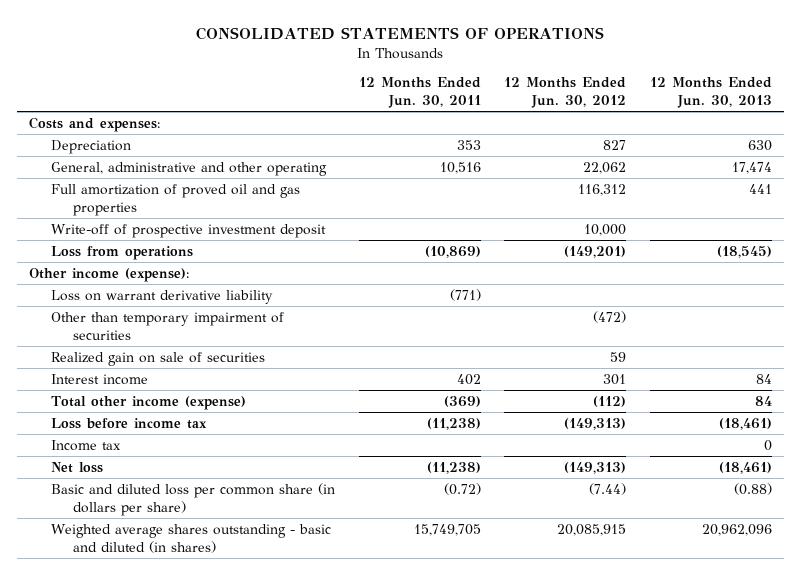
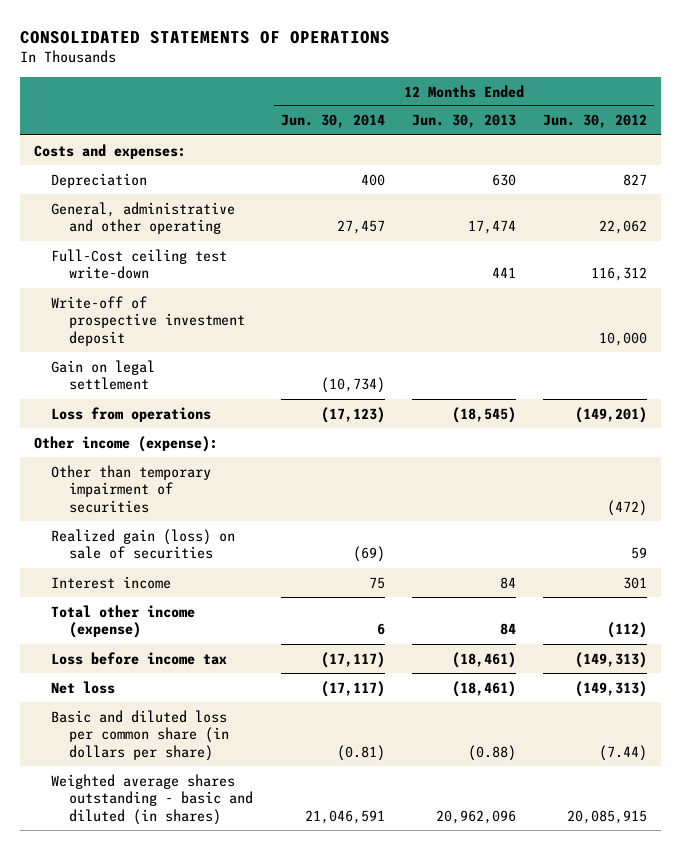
[358,77,481,109] 12 Months Ended Jun. 30, 2011 -> none
none -> [280,114,385,129] Jun. 30, 2014
[51,183,301,216] Full amortization of proved oil and gas properties -> [51,248,228,280] Full-Cost ceiling test write-down
none -> [51,359,156,391] Gain on legal settlement
[51,289,274,304] Loss on warrant derivative liability -> none
[51,351,266,366] Realized gain on sale of securities -> [51,528,236,560] Realized gain (loss) on sale of securities
[51,439,122,451] Income tax -> none

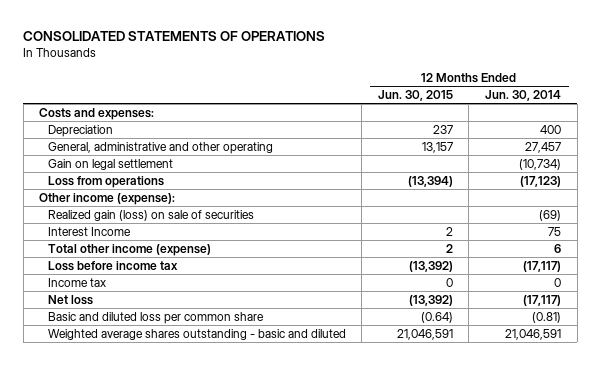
[411,114,516,129] Jun. 30, 2013 -> none
[543,114,648,129] Jun. 30, 2012 -> none
none -> [377,89,453,101] Jun. 30, 2015
[51,248,228,280] Full-Cost ceiling test write-down -> none
[51,295,246,347] Write-off of prospective investment deposit -> none
[51,464,212,514] Other than temporary impairment of securities -> none
[51,575,172,589] Interest income -> [47,226,131,236] Interest Income
none -> [47,277,106,287] Income tax
[51,709,230,762] Basic and diluted loss per common share (in dollars per share) -> [47,311,264,324] Basic and diluted loss per common share
[51,773,254,826] Weighted average shares outstanding - basic and diluted (in shares) -> [47,328,346,340] Weighted average shares outstanding - basic and diluted

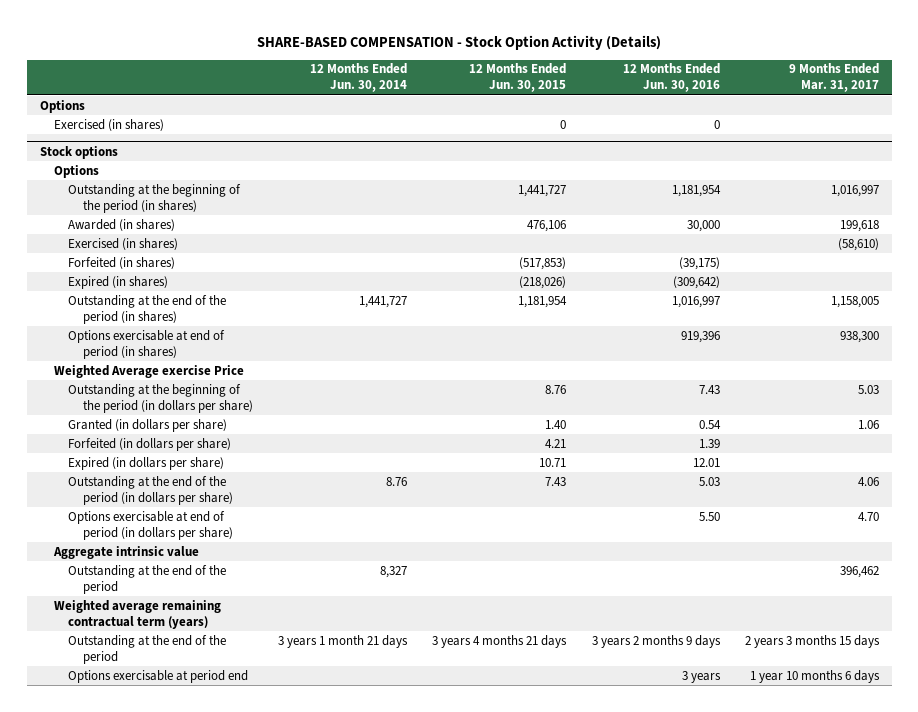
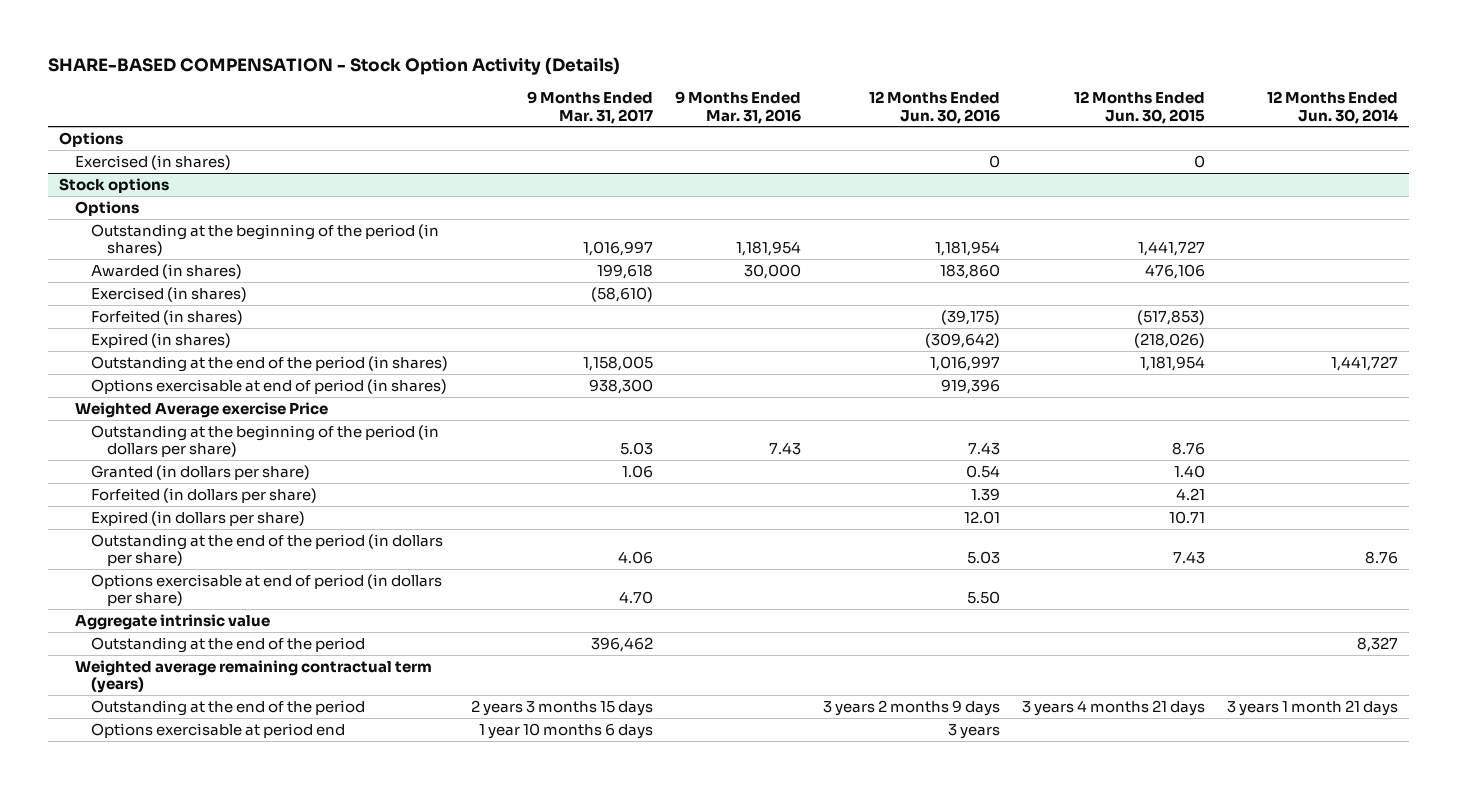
none -> [674,91,801,124] 9 Months Ended Mar. 31, 2016
[686,219,720,232] 30,000 -> [939,263,1000,279] 183,860

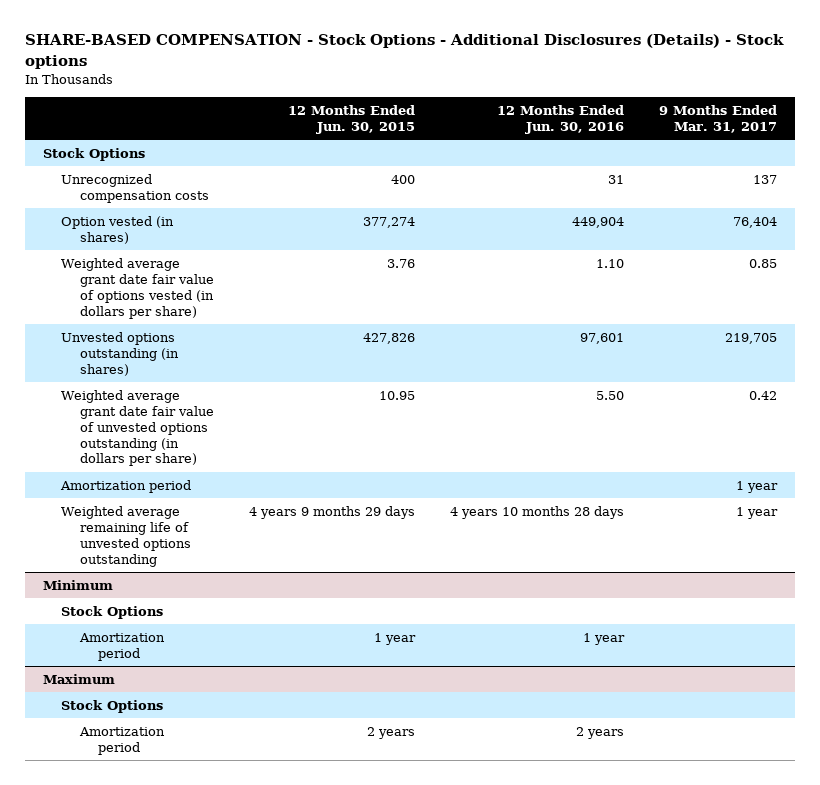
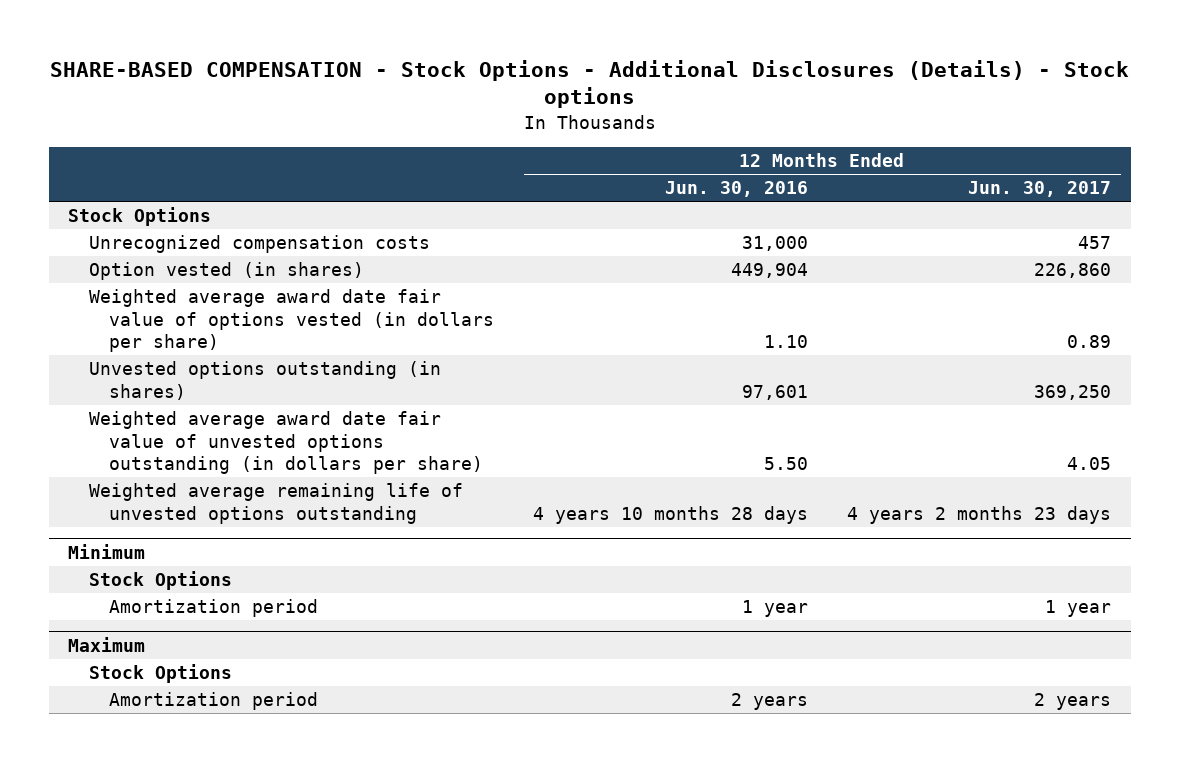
[287,104,415,134] 12 Months Ended Jun. 30, 2015 -> none
[659,104,778,133] 9 Months Ended Mar. 31, 2017 -> none
none -> [968,181,1112,198] Jun. 30, 2017
[608,174,625,184] 31 -> [742,236,809,252] 31,000
[61,257,214,319] Weighted average grant date fair value of options vested (in dollars per share) -> [88,289,495,353] Weighted average award date fair value of options vested (in dollars per share)
[60,479,192,493] Amortization period -> none
[61,389,214,467] Weighted average grant date fair value of unvested options outstanding (in dollars per share) -> [88,411,484,475] Weighted average award date fair value of unvested options outstanding (in dollars per share)

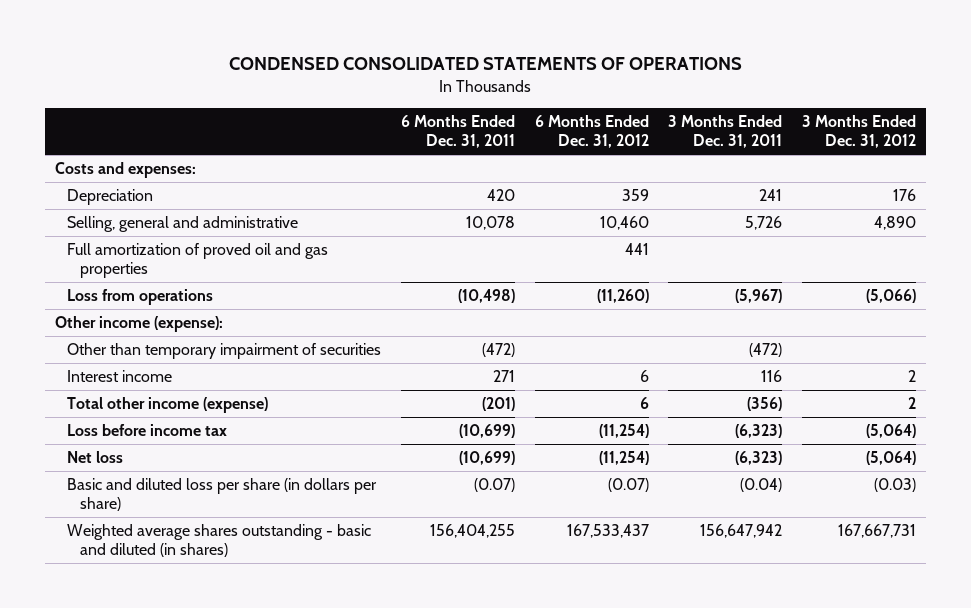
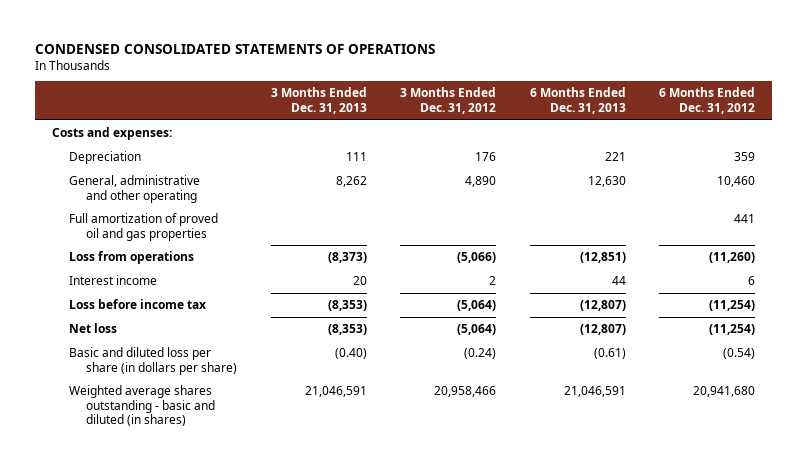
[401,115,516,149] 6 Months Ended Dec. 31, 2011 -> none
[668,115,783,149] 3 Months Ended Dec. 31, 2011 -> none
none -> [270,87,367,115] 3 Months Ended Dec. 31, 2013
none -> [529,87,626,115] 6 Months Ended Dec. 31, 2013
[67,216,299,233] Selling, general and administrative -> [69,175,201,203] General, administrative and other operating
[54,316,223,333] Other income (expense): -> none
[67,343,382,360] Other than temporary impairment of securities -> none
[67,397,269,414] Total other income (expense) -> none
[607,478,649,493] (0.07) -> [723,348,756,360] (0.54)
[873,478,916,493] (0.03) -> [464,348,497,360] (0.24)
[566,524,649,539] 167,533,437 -> [693,386,756,398] 20,941,680
[837,524,916,539] 167,667,731 -> [434,386,497,398] 20,958,466

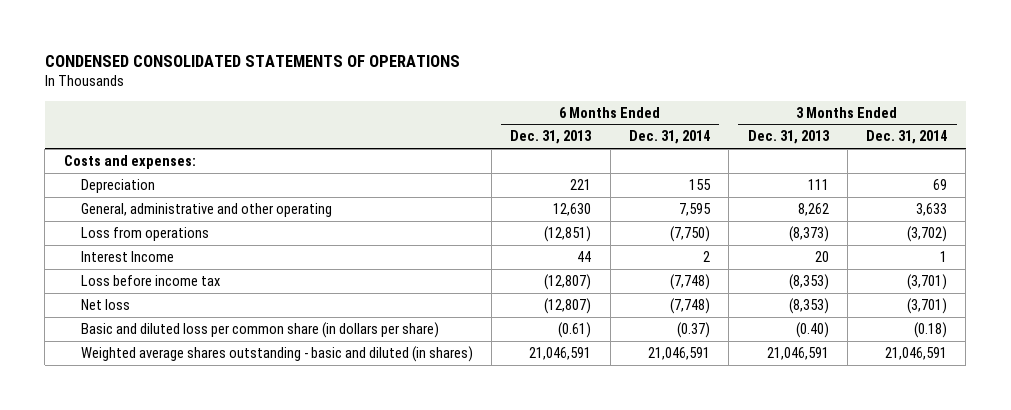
[400,87,497,115] 3 Months Ended Dec. 31, 2012 -> none
[659,87,756,115] 6 Months Ended Dec. 31, 2012 -> none
none -> [628,130,710,145] Dec. 31, 2014
none -> [866,130,948,145] Dec. 31, 2014
[69,213,219,241] Full amortization of proved oil and gas properties -> none
[69,275,158,286] Interest income -> [80,250,174,262] Interest Income
[69,347,238,375] Basic and diluted loss per share (in dollars per share) -> [80,321,439,338] Basic and diluted loss per common share (in dollars per share)

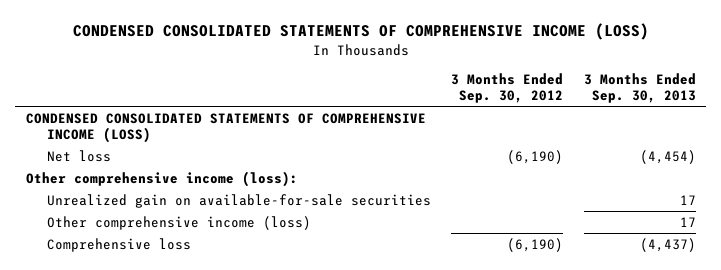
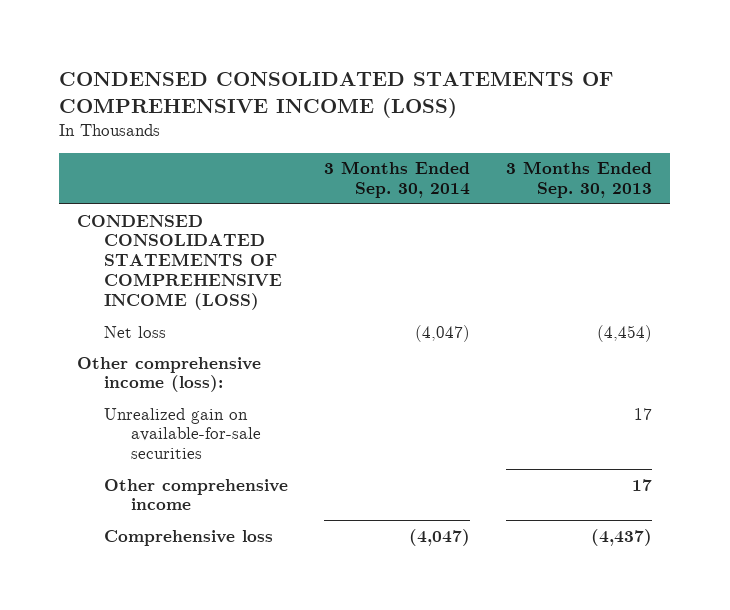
[451,73,564,103] 3 Months Ended Sep. 30, 2012 -> none
none -> [324,161,471,199] 3 Months Ended Sep. 30, 2014
[46,215,311,230] Other comprehensive income (loss) -> [104,478,289,511] Other comprehensive income

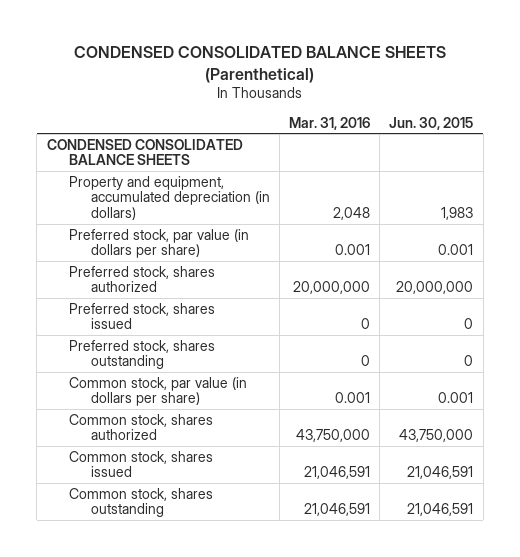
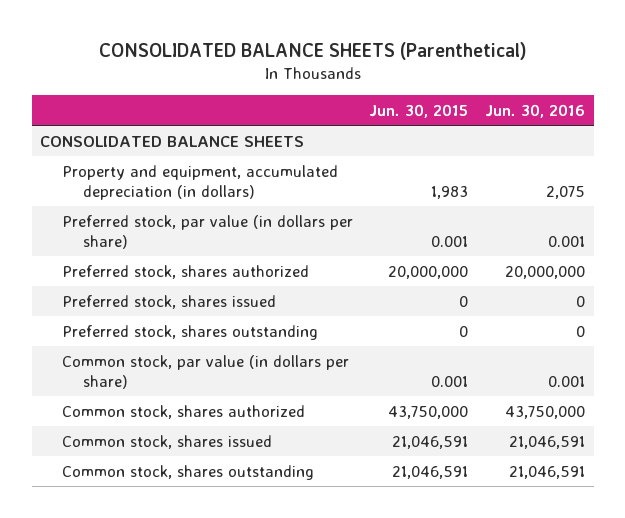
[73,46,446,83] CONDENSED CONSOLIDATED BALANCE SHEETS (Parenthetical) -> [98,41,527,60] CONSOLIDATED BALANCE SHEETS (Parenthetical)
[289,116,371,130] Mar. 31, 2016 -> none
none -> [485,103,586,118] Jun. 30, 2016
[46,138,243,166] CONDENSED CONSOLIDATED BALANCE SHEETS -> [39,135,304,147] CONSOLIDATED BALANCE SHEETS

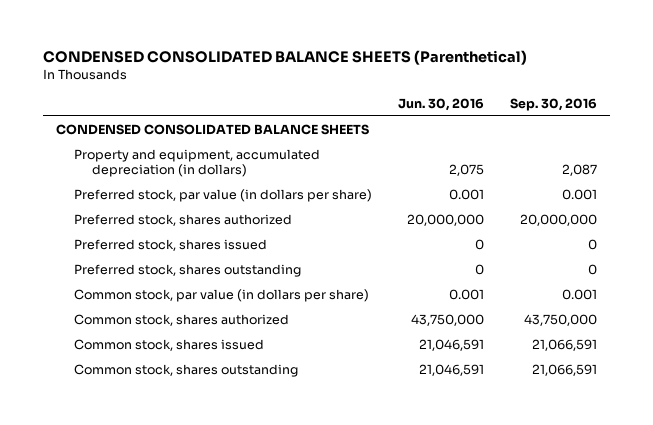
[98,41,527,60] CONSOLIDATED BALANCE SHEETS (Parenthetical) -> [42,50,527,66] CONDENSED CONSOLIDATED BALANCE SHEETS (Parenthetical)
[369,103,469,118] Jun. 30, 2015 -> none
none -> [510,98,598,112] Sep. 30, 2016
[39,135,304,147] CONSOLIDATED BALANCE SHEETS -> [55,123,369,135] CONDENSED CONSOLIDATED BALANCE SHEETS

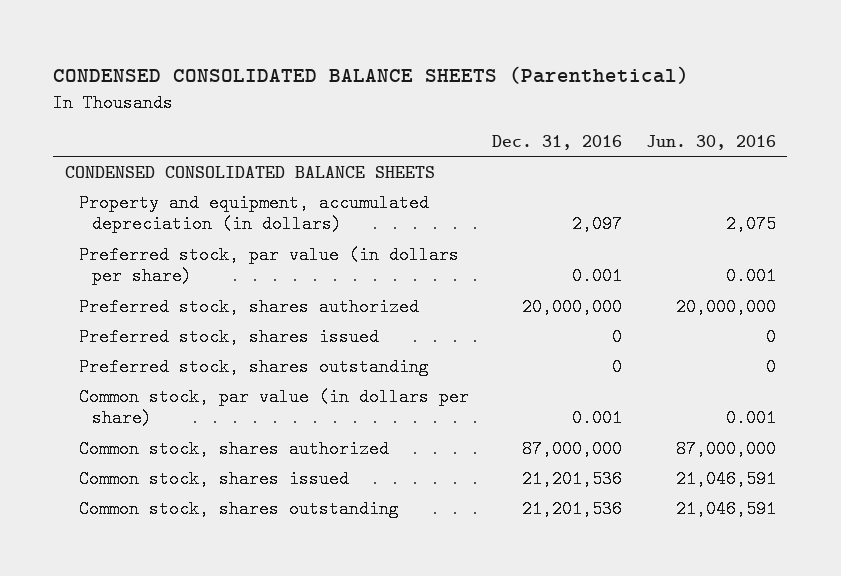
[510,98,598,112] Sep. 30, 2016 -> none
none -> [492,134,623,150] Dec. 31, 2016
[411,313,485,326] 43,750,000 -> [675,439,776,458] 87,000,000

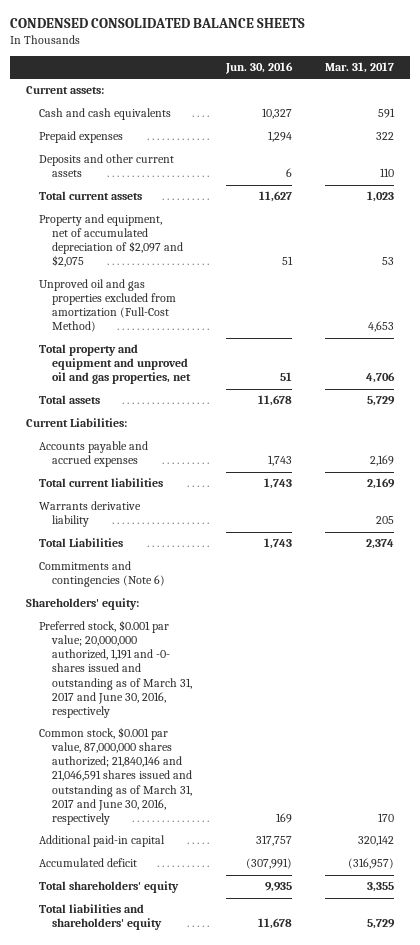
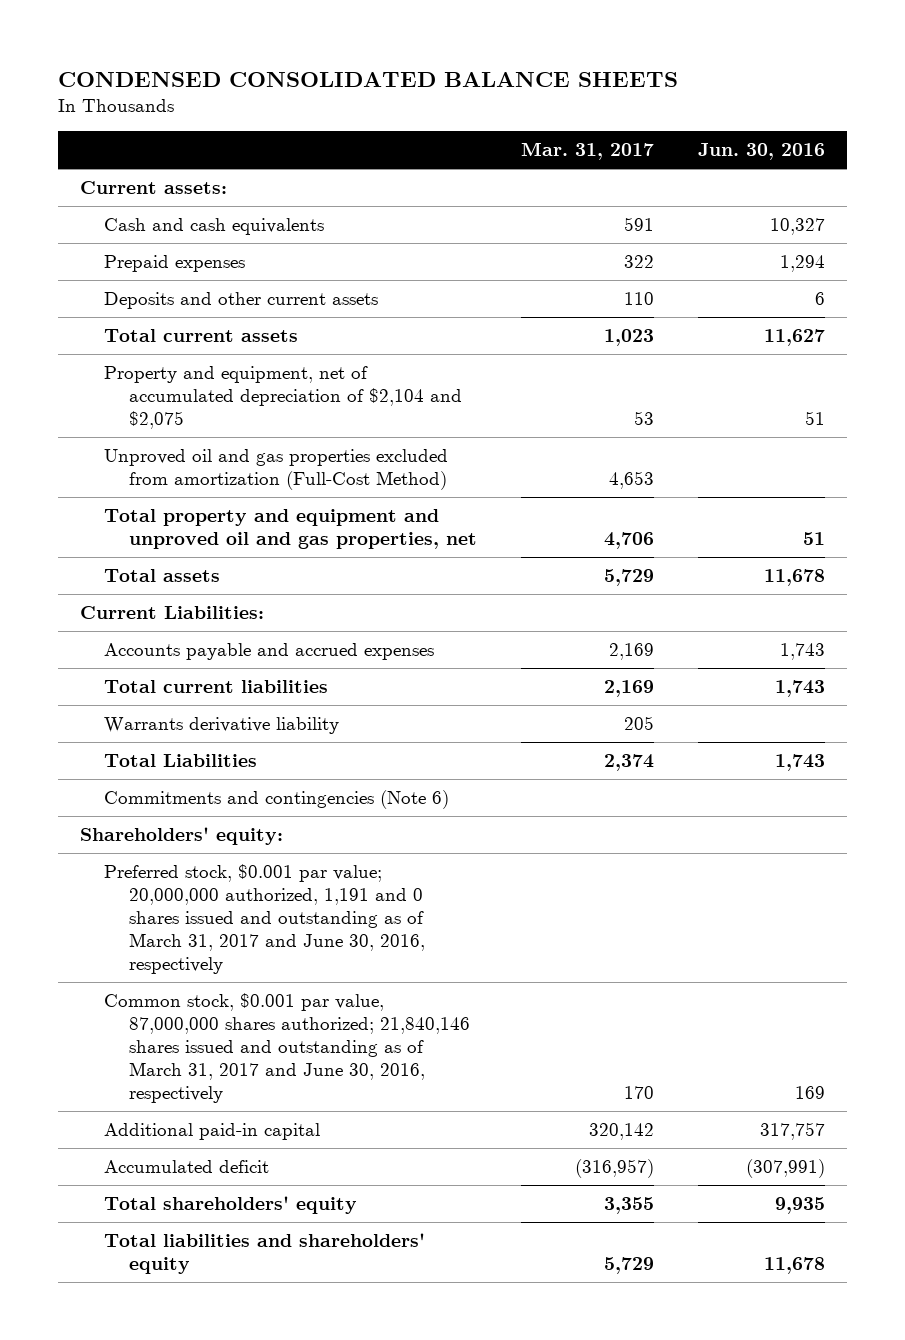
[39,214,184,268] Property and equipment, net of accumulated depreciation of $2,097 and $2,075 -> [104,366,463,430] Property and equipment, net of accumulated depreciation of $2,104 and $2,075
[39,620,193,718] Preferred stock, $0.001 par value; 20,000,000 authorized, 1,191 and -0- shares issued and outstanding as of March 31, 2017 and June 30, 2016, respectively -> [104,864,426,975] Preferred stock, $0.001 par value; 20,000,000 authorized, 1,191 and 0 shares issued and outstanding as of March 31, 2017 and June 30, 2016, respectively
[39,727,193,825] Common stock, $0.001 par value, 87,000,000 shares authorized; 21,840,146 and 21,046,591 shares issued and outstanding as of March 31, 2017 and June 30, 2016, respectively -> [104,993,471,1104] Common stock, $0.001 par value, 87,000,000 shares authorized; 21,840,146 shares issued and outstanding as of March 31, 2017 and June 30, 2016, respectively

